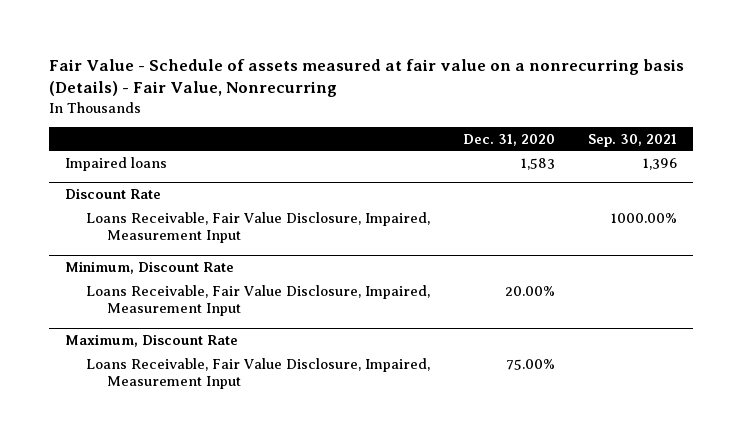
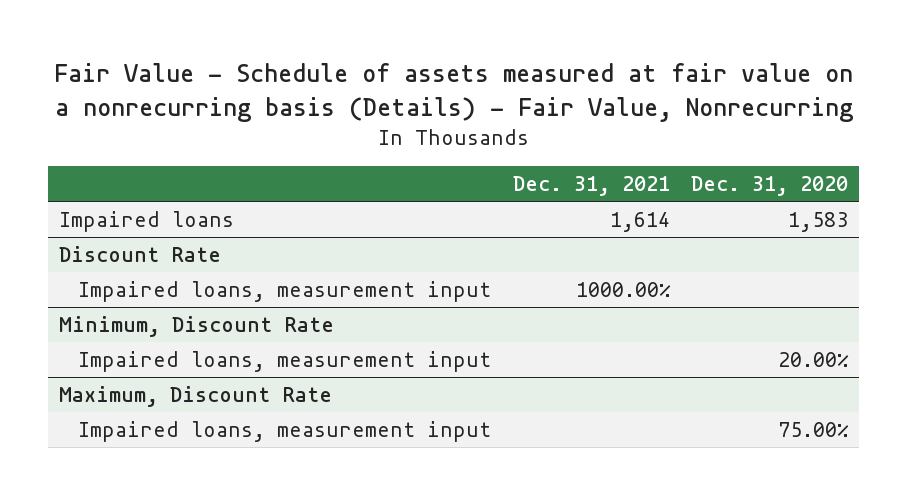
[587,133,677,147] Sep. 30, 2021 -> none
none -> [512,176,670,197] Dec. 31, 2021
[86,211,431,243] Loans Receivable, Fair Value Disclosure, Impaired, Measurement Input -> [77,280,491,302] Impaired loans, measurement input
[86,284,431,316] Loans Receivable, Fair Value Disclosure, Impaired, Measurement Input -> [77,350,491,372] Impaired loans, measurement input
[86,357,431,389] Loans Receivable, Fair Value Disclosure, Impaired, Measurement Input -> [77,420,491,442] Impaired loans, measurement input

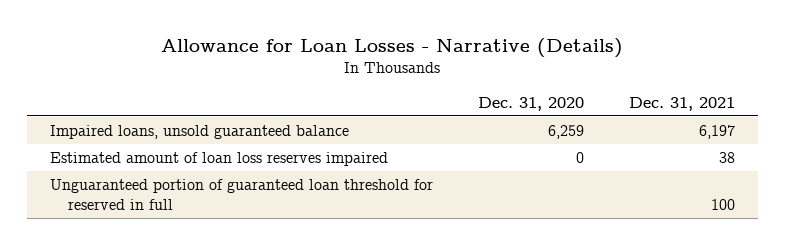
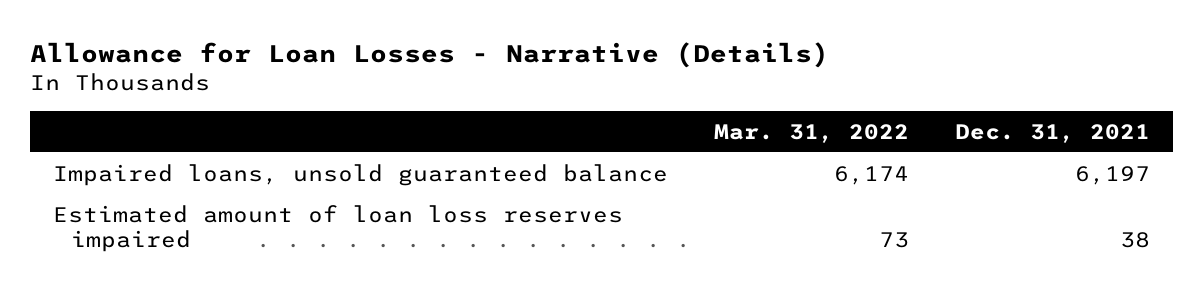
[477,96,584,111] Dec. 31, 2020 -> none
none -> [713,123,909,143] Mar. 31, 2022
[49,178,433,211] Unguaranteed portion of guaranteed loan threshold for reserved in full -> none

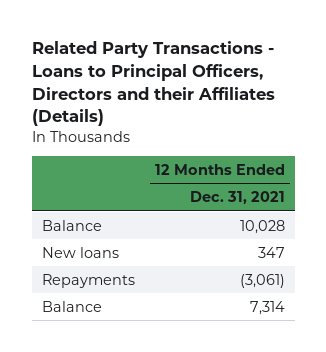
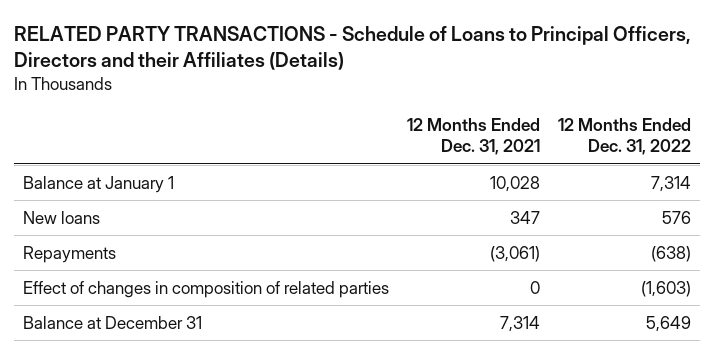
[31,41,275,127] Related Party Transactions - Loans to Principal Officers, Directors and their Affiliates (Details) -> [14,25,692,71] RELATED PARTY TRANSACTIONS - Schedule of Loans to Principal Officers, Directors and their Affiliates (Details)
none -> [557,117,691,156] 12 Months Ended Dec. 31, 2022
[41,219,102,231] Balance -> [23,175,175,193] Balance at January 1
none -> [23,280,390,298] Effect of changes in composition of related parties
[41,300,102,312] Balance -> [23,315,203,329] Balance at December 31

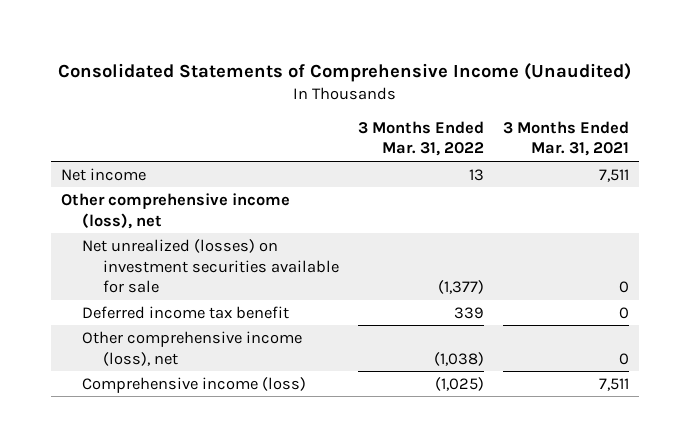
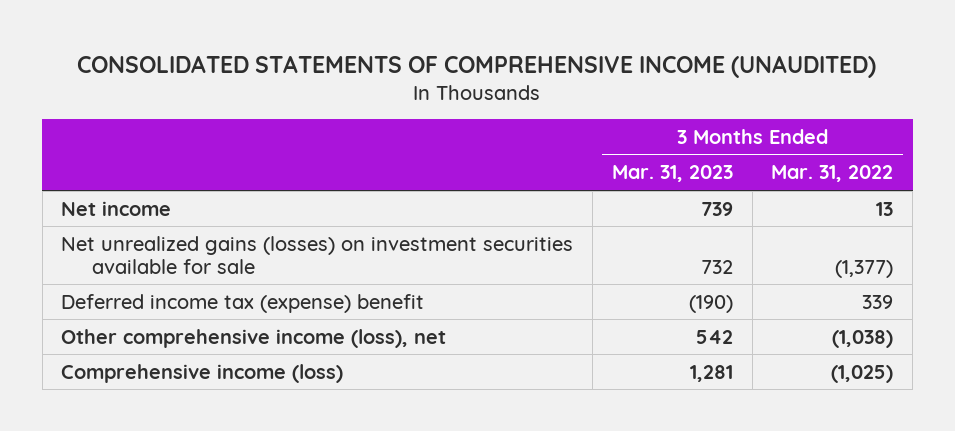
[58,62,632,82] Consolidated Statements of Comprehensive Income (Unaudited) -> [77,54,877,78] CONSOLIDATED STATEMENTS OF COMPREHENSIVE INCOME (UNAUDITED)
[503,120,630,157] 3 Months Ended Mar. 31, 2021 -> none
none -> [611,165,733,183] Mar. 31, 2023
[60,192,290,229] Other comprehensive income (loss), net -> none
[81,238,339,294] Net unrealized (losses) on investment securities available for sale -> [61,235,574,274] Net unrealized gains (losses) on investment securities available for sale
[81,305,289,319] Deferred income tax benefit -> [61,293,425,313] Deferred income tax (expense) benefit

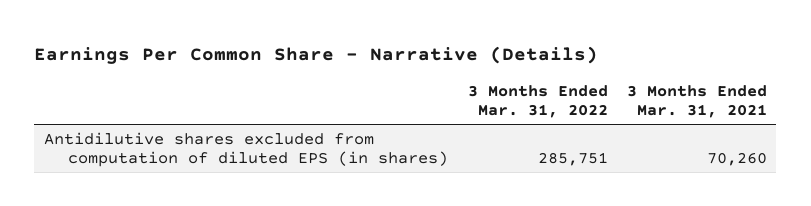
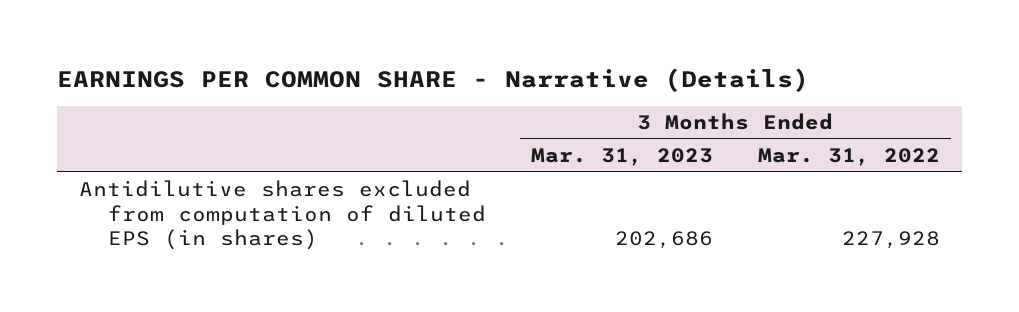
[34,46,599,65] Earnings Per Common Share - Narrative (Details) -> [56,67,809,92] EARNINGS PER COMMON SHARE - Narrative (Details)
[626,84,767,119] 3 Months Ended Mar. 31, 2021 -> none
none -> [531,147,714,166] Mar. 31, 2023
[537,152,608,167] 285,751 -> [841,230,940,249] 227,928

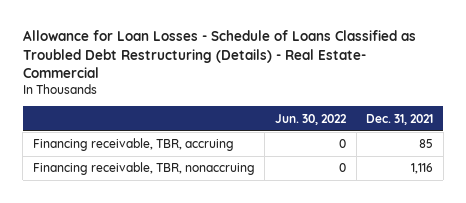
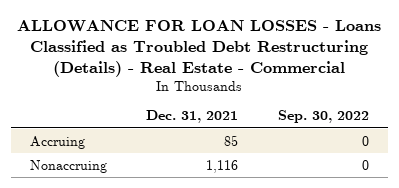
[22,30,416,79] Allowance for Loan Losses - Schedule of Loans Classified as Troubled Debt Restructuring (Details) - Real Estate- Commercial -> [17,20,382,77] ALLOWANCE FOR LOAN LOSSES - Loans Classified as Troubled Debt Restructuring (Details) - Real Estate - Commercial
[274,113,347,125] Jun. 30, 2022 -> none
none -> [277,110,369,124] Sep. 30, 2022
[32,138,234,152] Financing receivable, TBR, accruing -> [30,135,86,149] Accruing
[32,162,255,176] Financing receivable, TBR, nonaccruing -> [30,159,108,173] Nonaccruing

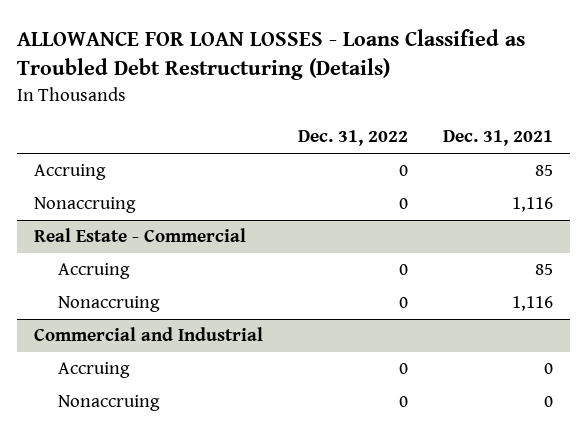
[17,20,382,77] ALLOWANCE FOR LOAN LOSSES - Loans Classified as Troubled Debt Restructuring (Details) - Real Estate - Commercial -> [16,29,525,81] ALLOWANCE FOR LOAN LOSSES - Loans Classified as Troubled Debt Restructuring (Details)
[277,110,369,124] Sep. 30, 2022 -> none
none -> [298,130,409,147] Dec. 31, 2022
none -> [34,228,247,243] Real Estate - Commercial
none -> [58,263,131,280] Accruing
none -> [58,296,161,313] Nonaccruing
none -> [34,327,264,342] Commercial and Industrial
none -> [58,362,131,379] Accruing
none -> [58,395,161,412] Nonaccruing

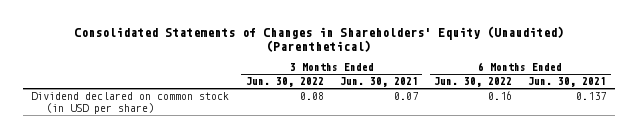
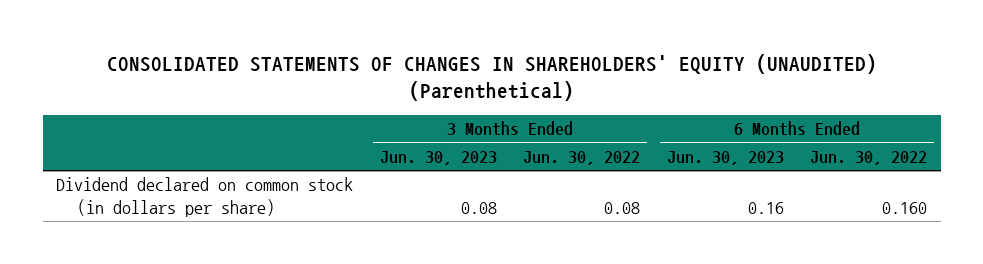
[73,26,564,53] Consolidated Statements of Changes in Shareholders' Equity (Unaudited) (Parenthetical) -> [106,53,877,102] CONSOLIDATED STATEMENTS OF CHANGES IN SHAREHOLDERS' EQUITY (UNAUDITED) (Parenthetical)
[339,77,418,88] Jun. 30, 2021 -> none
[528,77,607,88] Jun. 30, 2021 -> none
none -> [379,151,497,166] Jun. 30, 2023
none -> [666,151,784,166] Jun. 30, 2023
[31,92,230,114] Dividend declared on common stock (in USD per share) -> [55,177,353,217] Dividend declared on common stock (in dollars per share)
[488,91,513,101] 0.16 -> [882,201,928,214] 0.160

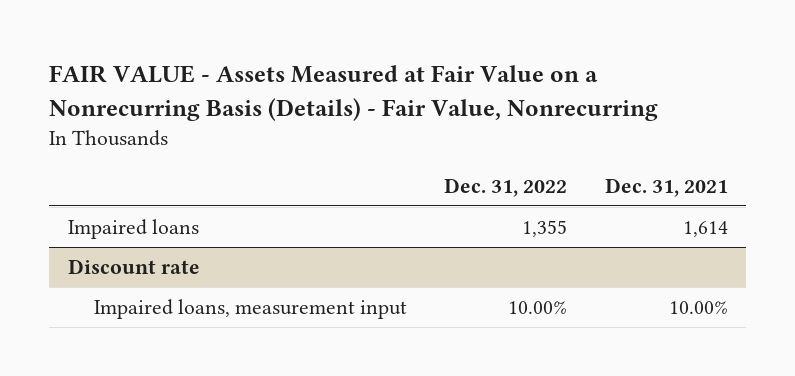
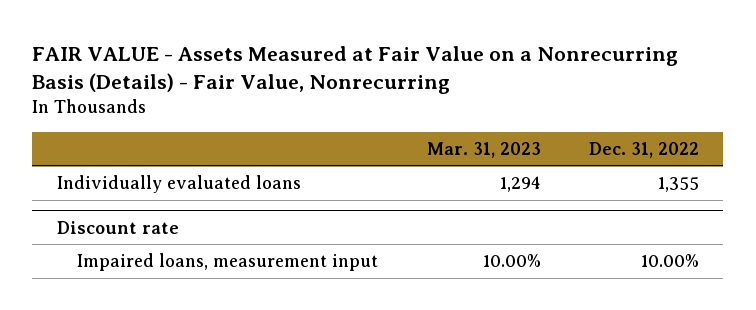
[604,177,728,197] Dec. 31, 2021 -> none
none -> [426,141,541,158] Mar. 31, 2023
[67,218,199,239] Impaired loans -> [56,175,301,194] Individually evaluated loans

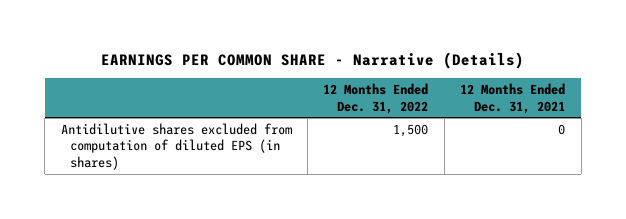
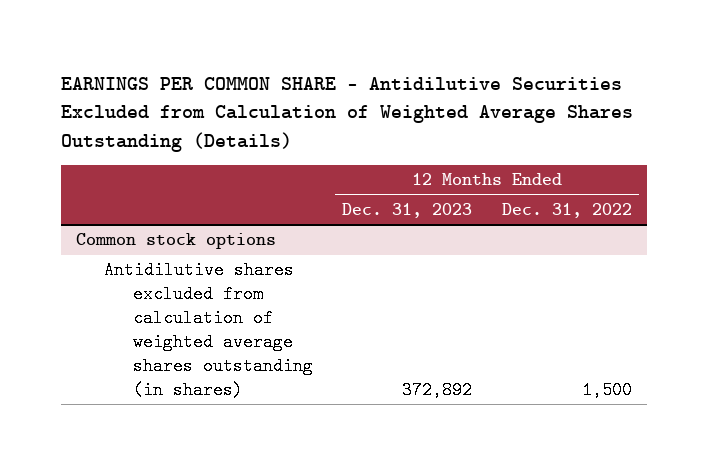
[100,52,524,70] EARNINGS PER COMMON SHARE - Narrative (Details) -> [61,76,634,152] EARNINGS PER COMMON SHARE - Antidilutive Securities Excluded from Calculation of Weighted Average Shares Outstanding (Details)
[460,83,566,114] 12 Months Ended Dec. 31, 2021 -> none
none -> [342,202,473,218] Dec. 31, 2023
none -> [75,233,276,250] Common stock options
[60,122,292,171] Antidilutive shares excluded from computation of diluted EPS (in shares) -> [104,261,313,399] Antidilutive shares excluded from calculation of weighted average shares outstanding (in shares)

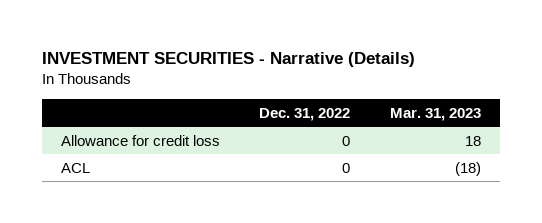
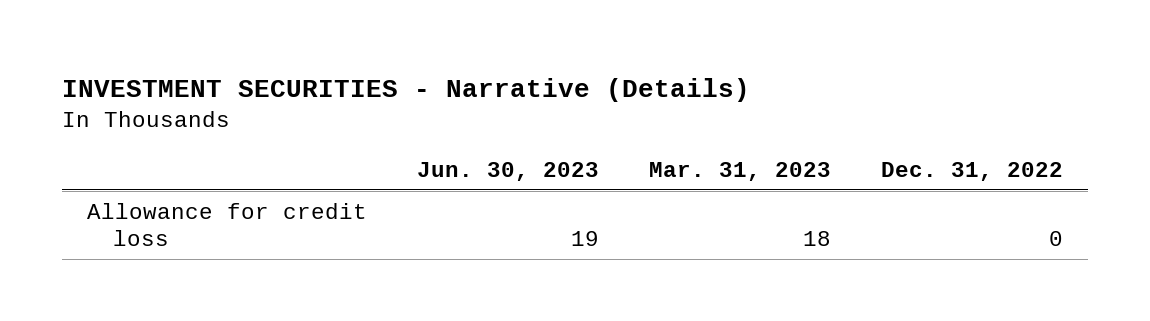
none -> [417,162,600,182] Jun. 30, 2023
[61,162,91,173] ACL -> none

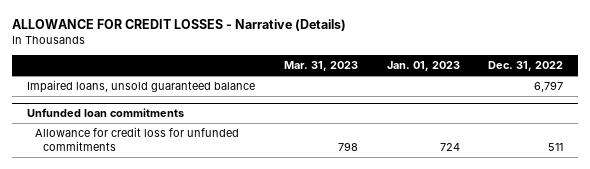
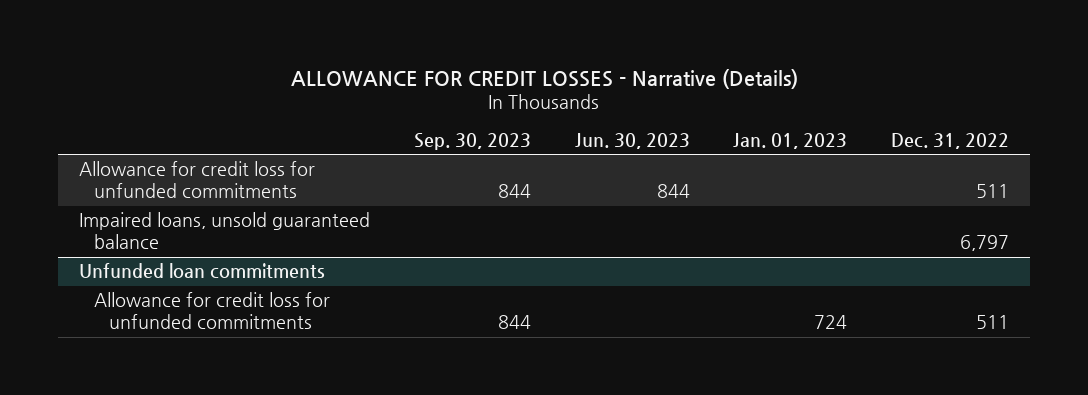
[283,61,358,72] Mar. 31, 2023 -> none
none -> [413,132,531,150] Sep. 30, 2023
none -> [574,132,690,149] Jun. 30, 2023
none -> [79,161,316,199] Allowance for credit loss for unfunded commitments

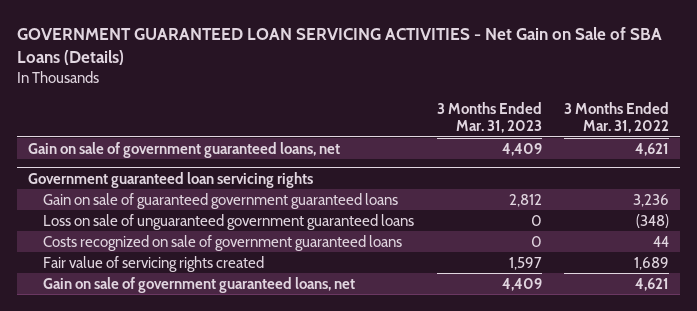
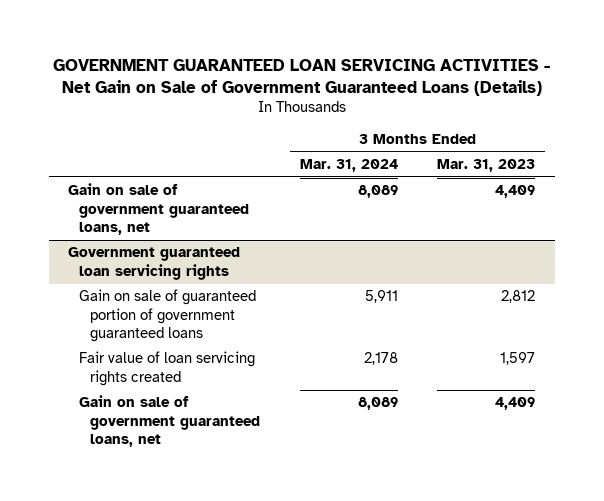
[16,26,662,66] GOVERNMENT GUARANTEED LOAN SERVICING ACTIVITIES - Net Gain on Sale of SBA Loans (Details) -> [52,58,550,96] GOVERNMENT GUARANTEED LOAN SERVICING ACTIVITIES - Net Gain on Sale of Government Guaranteed Loans (Details)
[563,101,669,134] 3 Months Ended Mar. 31, 2022 -> none
none -> [299,158,398,172] Mar. 31, 2024
[43,213,415,230] Loss on sale of unguaranteed government guaranteed loans -> none
[43,234,403,251] Costs recognized on sale of government guaranteed loans -> none
[43,192,399,209] Gain on sale of guaranteed government guaranteed loans -> [79,289,257,343] Gain on sale of guaranteed portion of government guaranteed loans
[43,255,265,272] Fair value of servicing rights created -> [79,351,256,386] Fair value of loan servicing rights created

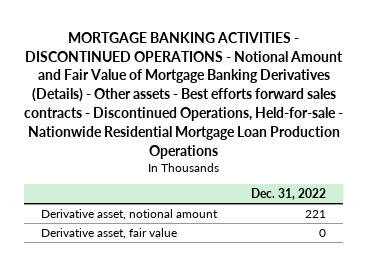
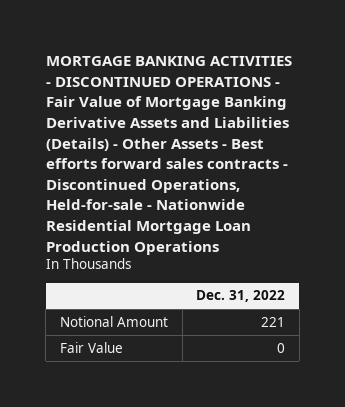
[23,31,343,159] MORTGAGE BANKING ACTIVITIES - DISCONTINUED OPERATIONS - Notional Amount and Fair Value of Mortgage Banking Derivatives (Details) - Other assets - Best efforts forward sales contracts - Discontinued Operations, Held-for-sale - Nationwide Residential Mortgage Loan Production Operations -> [45,56,292,255] MORTGAGE BANKING ACTIVITIES - DISCONTINUED OPERATIONS - Fair Value of Mortgage Banking Derivative Assets and Liabilities (Details) - Other Assets - Best efforts forward sales contracts - Discontinued Operations, Held-for-sale - Nationwide Residential Mortgage Loan Production Operations
[41,208,219,220] Derivative asset, notional amount -> [59,315,168,327] Notional Amount
[41,227,178,239] Derivative asset, fair value -> [59,341,123,353] Fair Value

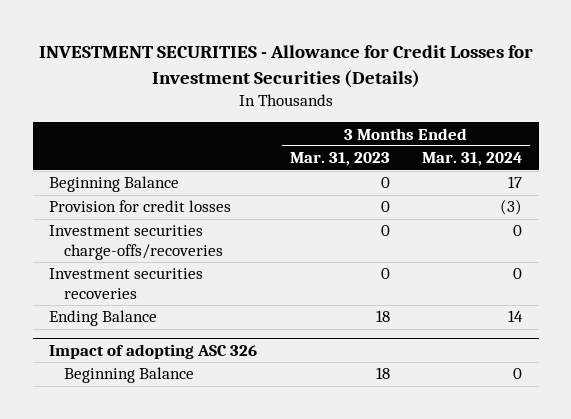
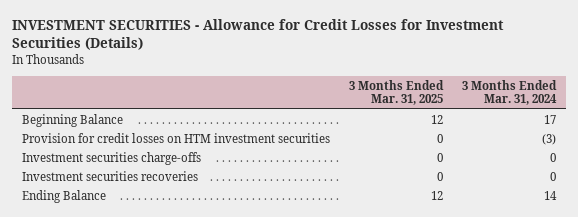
[289,152,390,167] Mar. 31, 2023 -> none
none -> [348,79,444,106] 3 Months Ended Mar. 31, 2025
[49,200,232,213] Provision for credit losses -> [21,132,330,143] Provision for credit losses on HTM investment securities
[49,225,224,260] Investment securities charge-offs/recoveries -> [21,151,201,165] Investment securities charge-offs
[49,344,258,360] Impact of adopting ASC 326 -> none
[64,367,195,384] Beginning Balance -> none

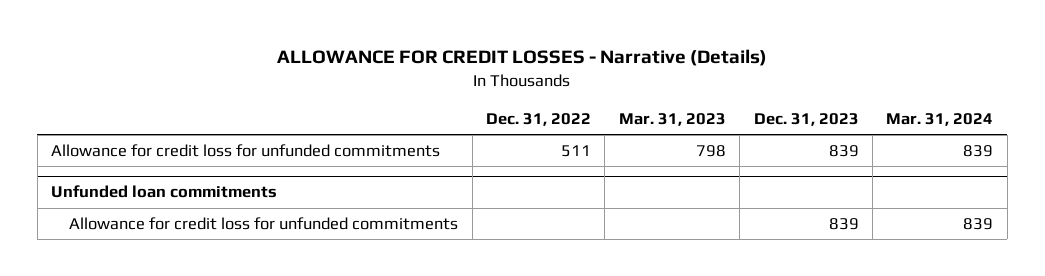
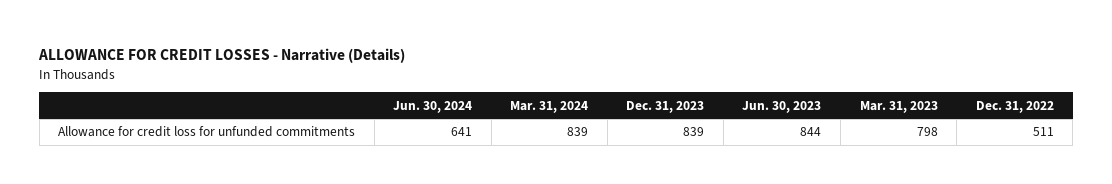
none -> [393,100,473,113] Jun. 30, 2024
none -> [742,100,822,113] Jun. 30, 2023
[51,185,278,199] Unfunded loan commitments -> none
[69,217,459,231] Allowance for credit loss for unfunded commitments -> none

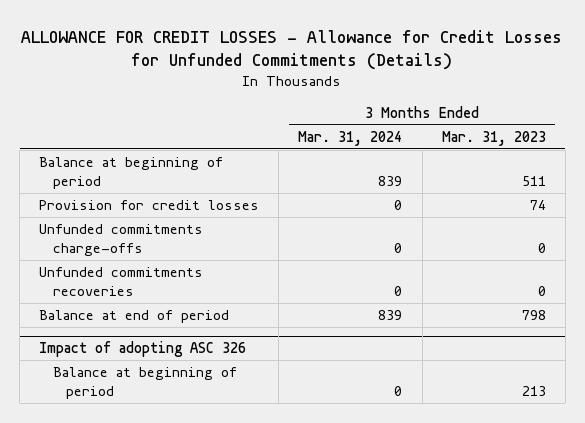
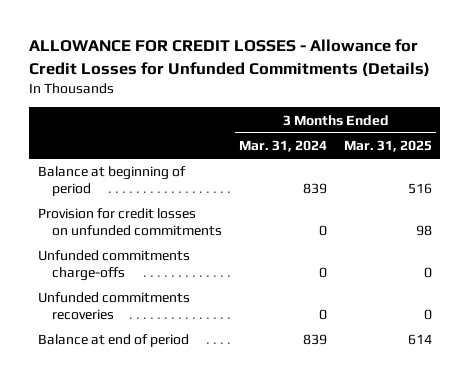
[441,130,546,146] Mar. 31, 2023 -> none
none -> [343,140,432,153] Mar. 31, 2025
[39,200,260,211] Provision for credit losses -> [37,208,223,237] Provision for credit losses on unfunded commitments
[39,341,247,358] Impact of adopting ASC 326 -> none
[52,367,237,399] Balance at beginning of period -> none

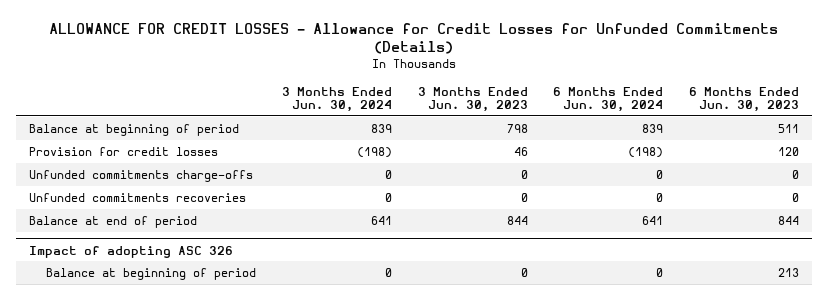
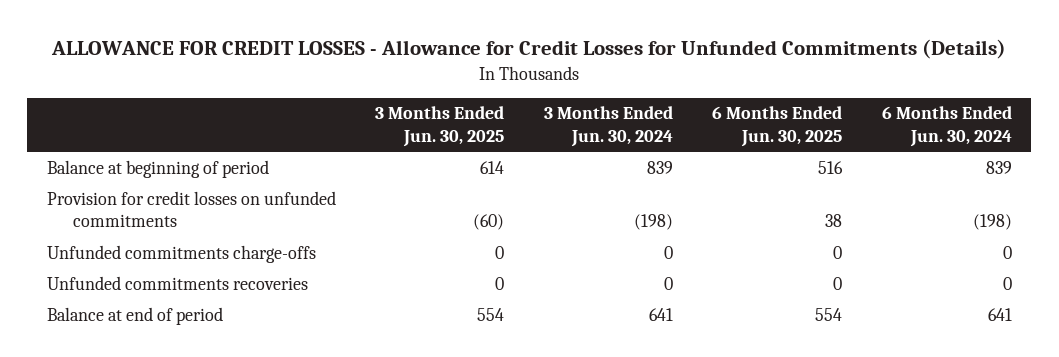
[417,86,528,113] 3 Months Ended Jun. 30, 2023 -> none
[688,86,799,113] 6 Months Ended Jun. 30, 2023 -> none
none -> [375,106,505,147] 3 Months Ended Jun. 30, 2025
none -> [712,106,843,147] 6 Months Ended Jun. 30, 2025
[28,146,218,156] Provision for credit losses -> [46,190,336,228] Provision for credit losses on unfunded commitments
[28,245,233,258] Impact of adopting ASC 326 -> none
[46,267,257,280] Balance at beginning of period -> none

